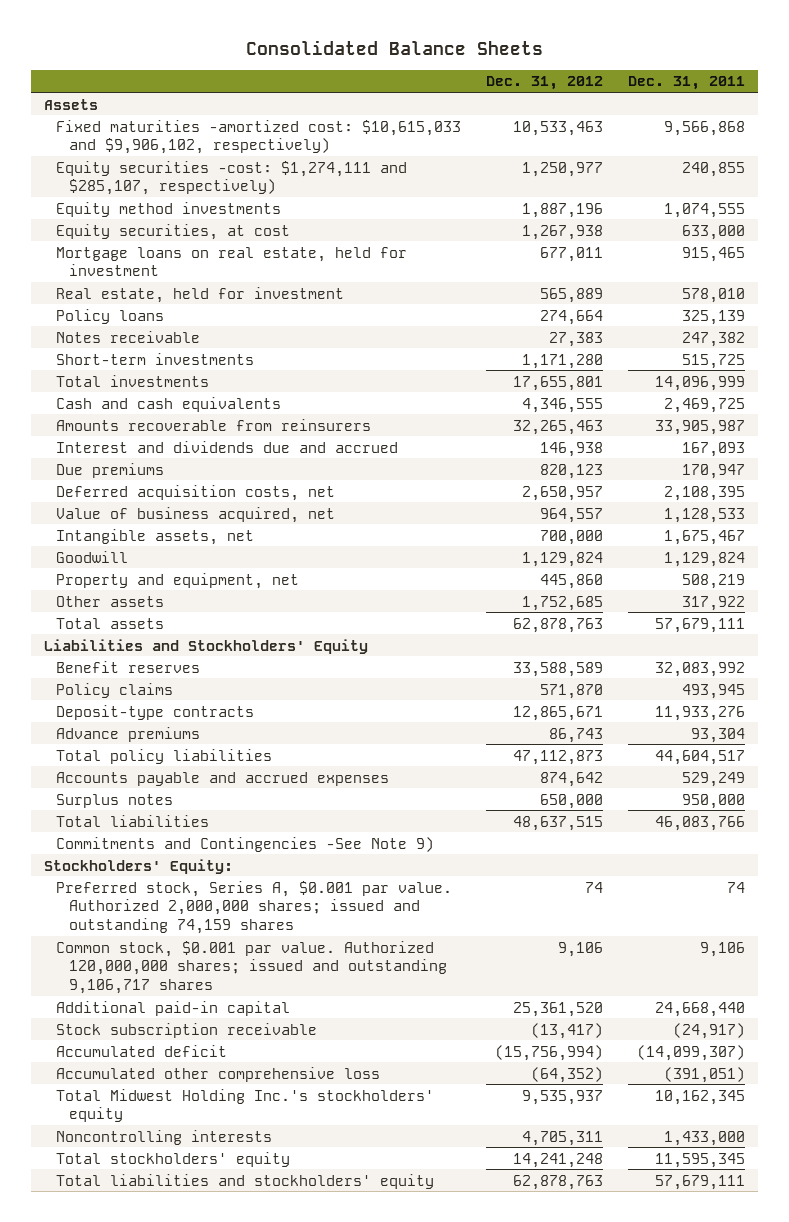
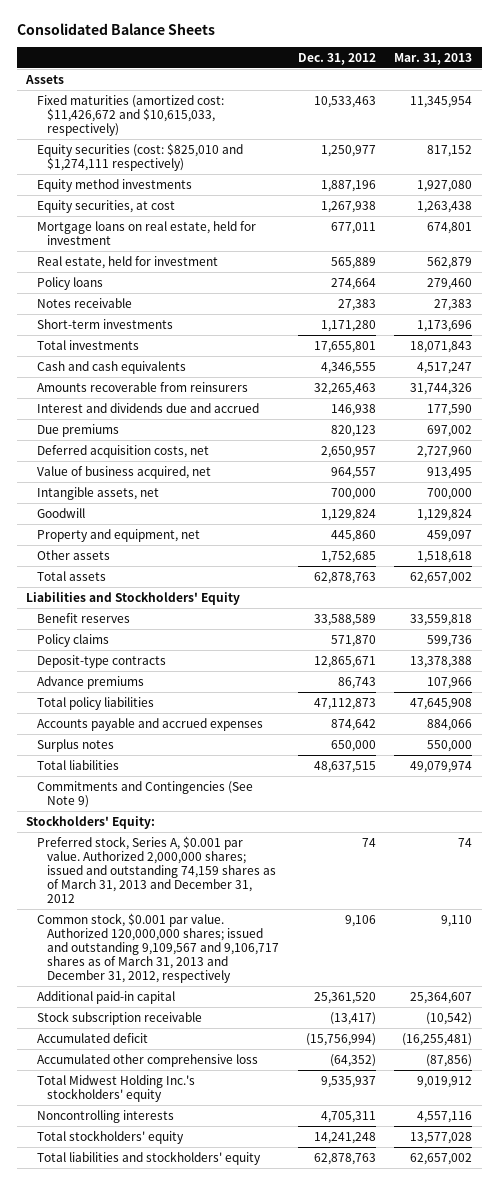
[628,76,746,91] Dec. 31, 2011 -> none
none -> [394,52,473,65] Mar. 31, 2013
[56,119,462,155] Fixed maturities -amortized cost: $10,615,033 and $9,906,102, respectively) -> [36,94,224,137] Fixed maturities (amortized cost: $11,426,672 and $10,615,033, respectively)
[56,160,408,196] Equity securities -cost: $1,274,111 and $285,107, respectively) -> [36,142,243,171] Equity securities (cost: $825,010 and $1,274,111 respectively)
[56,836,435,852] Commitments and Contingencies -See Note 9) -> [36,780,253,808] Commitments and Contingencies (See Note 9)
[56,880,453,935] Preferred stock, Series A, $0.001 par value. Authorized 2,000,000 shares; issued and outstanding 74,159 shares -> [36,835,277,904] Preferred stock, Series A, $0.001 par value. Authorized 2,000,000 shares; issued and outstanding 74,159 shares as of March 31, 2013 and December 31, 2012
[56,940,447,995] Common stock, $0.001 par value. Authorized 120,000,000 shares; issued and outstanding 9,106,717 shares -> [36,912,280,984] Common stock, $0.001 par value. Authorized 120,000,000 shares; issued and outstanding 9,109,567 and 9,106,717 shares as of March 31, 2013 and December 31, 2012, respectively

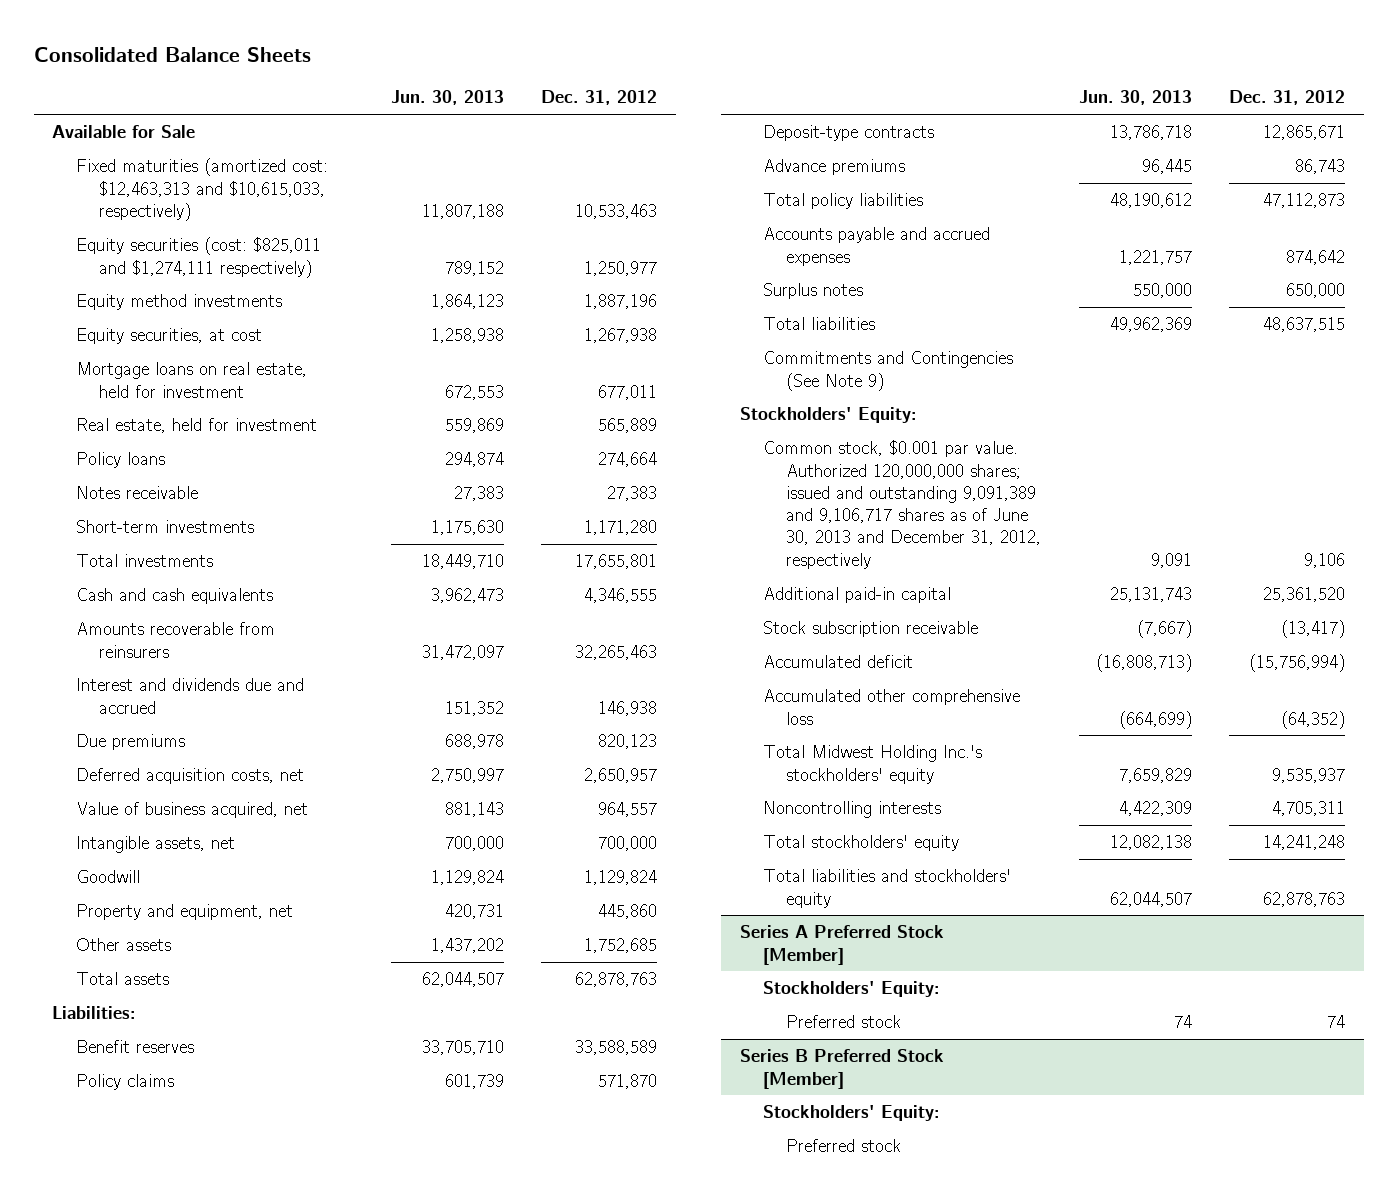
[394,52,473,65] Mar. 31, 2013 -> none
none -> [391,90,505,106] Jun. 30, 2013
[24,74,64,84] Assets -> none
none -> [52,125,196,139] Available for Sale
[36,94,224,137] Fixed maturities (amortized cost: $11,426,672 and $10,615,033, respectively) -> [75,158,328,221] Fixed maturities (amortized cost: $12,463,313 and $10,615,033, respectively)
[36,142,243,171] Equity securities (cost: $825,010 and $1,274,111 respectively) -> [75,237,321,278] Equity securities (cost: $825,011 and $1,274,111 respectively)
[25,591,240,605] Liabilities and Stockholders' Equity -> none
none -> [52,1006,137,1020] Liabilities:
[36,835,277,904] Preferred stock, Series A, $0.001 par value. Authorized 2,000,000 shares; issued and outstanding 74,159 shares as of March 31, 2013 and December 31, 2012 -> none
[36,912,280,984] Common stock, $0.001 par value. Authorized 120,000,000 shares; issued and outstanding 9,109,567 and 9,106,717 shares as of March 31, 2013 and December 31, 2012, respectively -> [763,440,1042,569] Common stock, $0.001 par value. Authorized 120,000,000 shares; issued and outstanding 9,091,389 and 9,106,717 shares as of June 30, 2013 and December 31, 2012, respectively
none -> [740,925,945,965] Series A Preferred Stock [Member]
none -> [763,981,941,998] Stockholders' Equity:
none -> [786,1015,902,1029] Preferred stock
none -> [740,1049,945,1089] Series B Preferred Stock [Member]
none -> [763,1105,941,1122] Stockholders' Equity:
none -> [786,1139,902,1153] Preferred stock

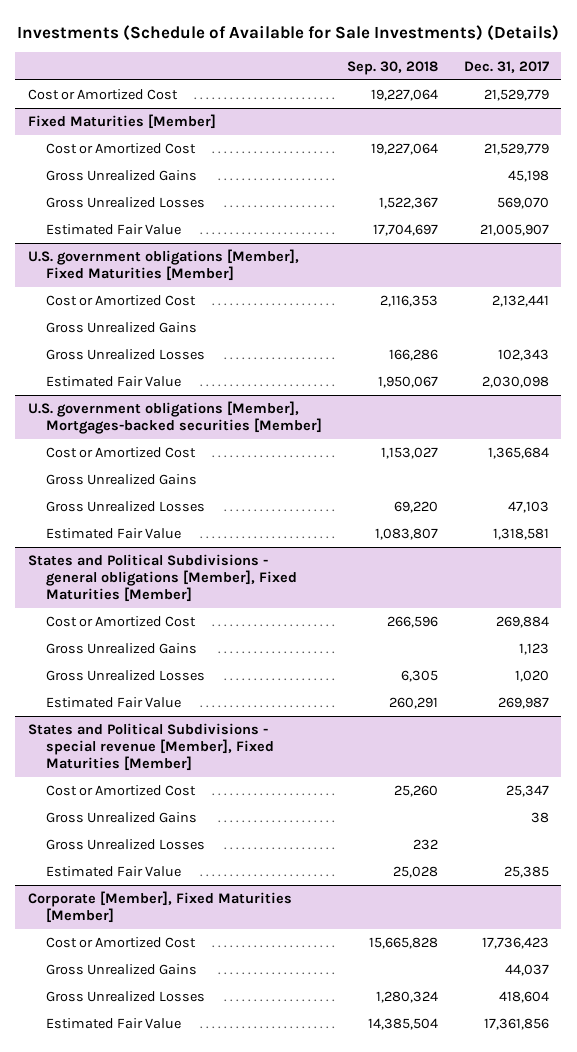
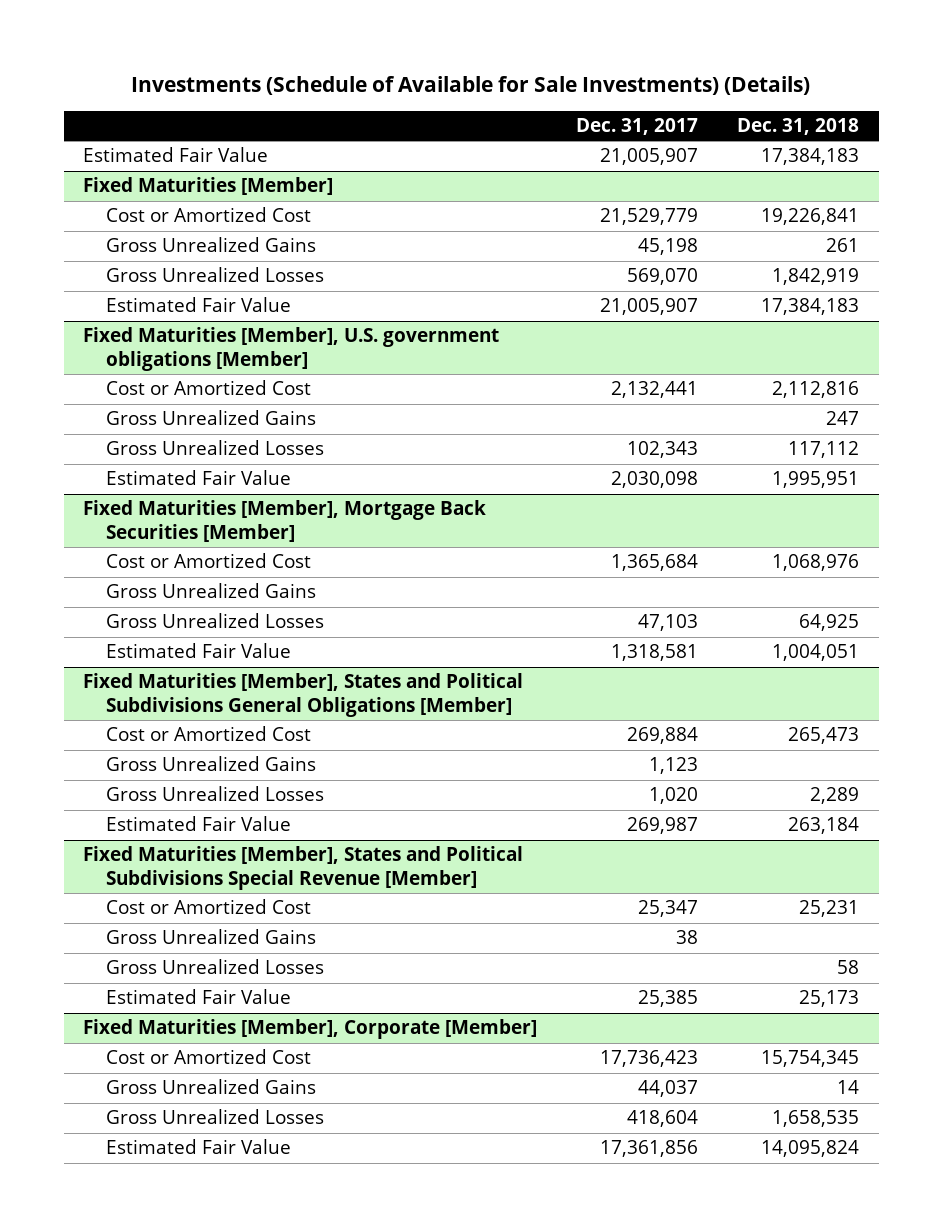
[347,60,439,75] Sep. 30, 2018 -> none
none -> [737,118,860,136] Dec. 31, 2018
[27,89,178,101] Cost or Amortized Cost -> none
none -> [83,147,269,163] Estimated Fair Value
[27,249,299,282] U.S. government obligations [Member], Fixed Maturities [Member] -> [83,327,500,371] Fixed Maturities [Member], U.S. government obligations [Member]
[27,401,322,435] U.S. government obligations [Member], Mortgages-backed securities [Member] -> none
none -> [83,500,487,542] Fixed Maturities [Member], Mortgage Back Securities [Member]
[27,554,297,602] States and Political Subdivisions - general obligations [Member], Fixed Maturities [Member] -> [83,673,524,717] Fixed Maturities [Member], States and Political Subdivisions General Obligations [Member]
[27,723,274,771] States and Political Subdivisions - special revenue [Member], Fixed Maturities [Member] -> [83,846,524,890] Fixed Maturities [Member], States and Political Subdivisions Special Revenue [Member]
[27,891,292,924] Corporate [Member], Fixed Maturities [Member] -> [83,1019,538,1040] Fixed Maturities [Member], Corporate [Member]

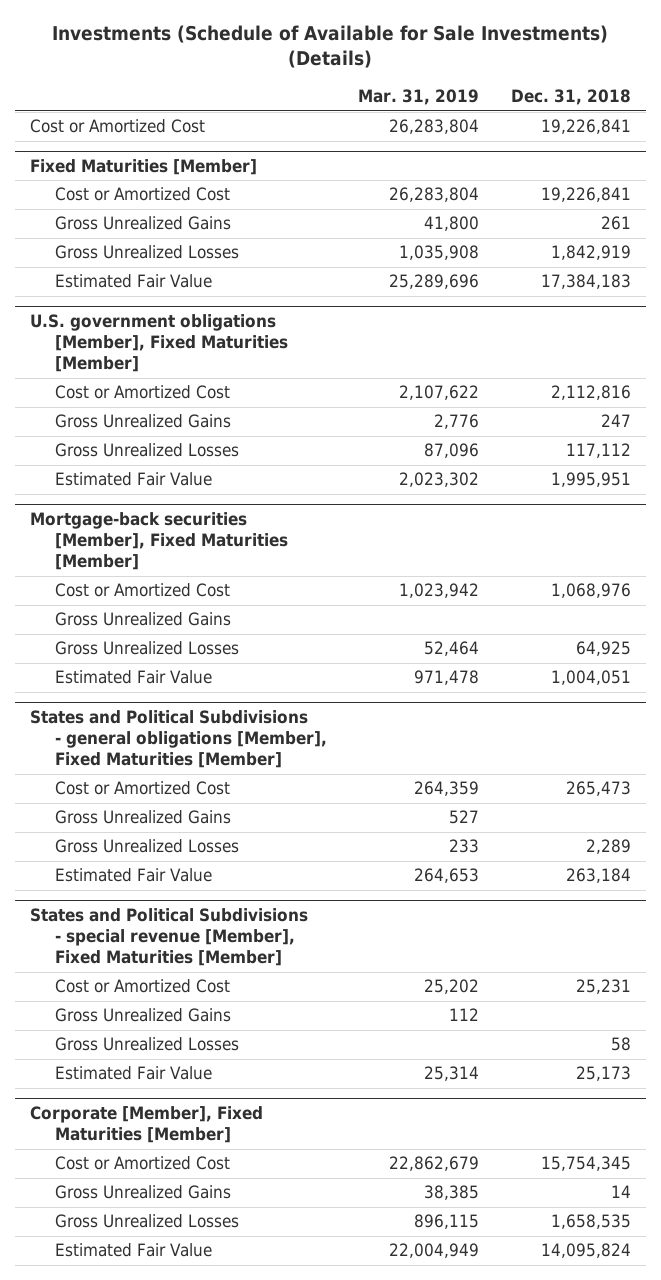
[576,118,699,136] Dec. 31, 2017 -> none
none -> [358,89,480,106] Mar. 31, 2019
[83,147,269,163] Estimated Fair Value -> none
none -> [30,119,206,134] Cost or Amortized Cost
[83,327,500,371] Fixed Maturities [Member], U.S. government obligations [Member] -> [30,313,288,373] U.S. government obligations [Member], Fixed Maturities [Member]
[83,500,487,542] Fixed Maturities [Member], Mortgage Back Securities [Member] -> [30,511,288,571] Mortgage-back securities [Member], Fixed Maturities [Member]
[83,673,524,717] Fixed Maturities [Member], States and Political Subdivisions General Obligations [Member] -> [30,709,327,769] States and Political Subdivisions - general obligations [Member], Fixed Maturities [Member]
[83,846,524,890] Fixed Maturities [Member], States and Political Subdivisions Special Revenue [Member] -> [30,907,309,967] States and Political Subdivisions - special revenue [Member], Fixed Maturities [Member]
[83,1019,538,1040] Fixed Maturities [Member], Corporate [Member] -> [30,1105,264,1144] Corporate [Member], Fixed Maturities [Member]

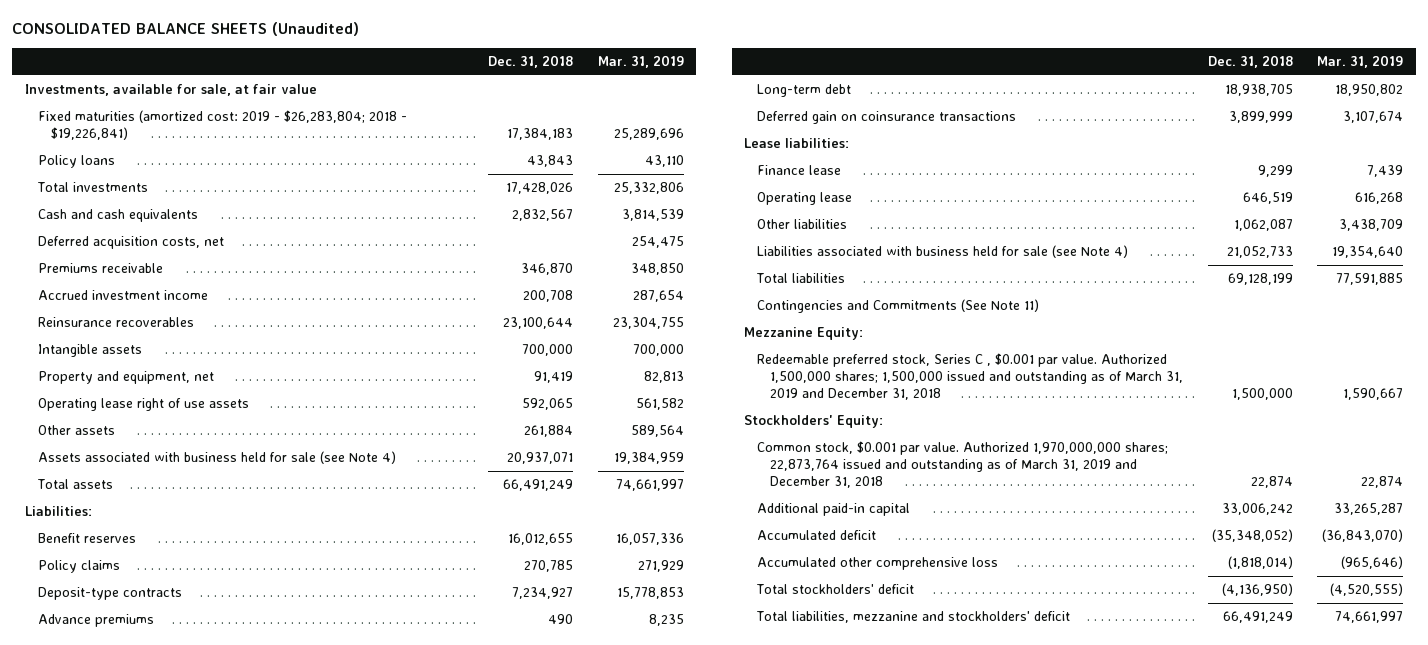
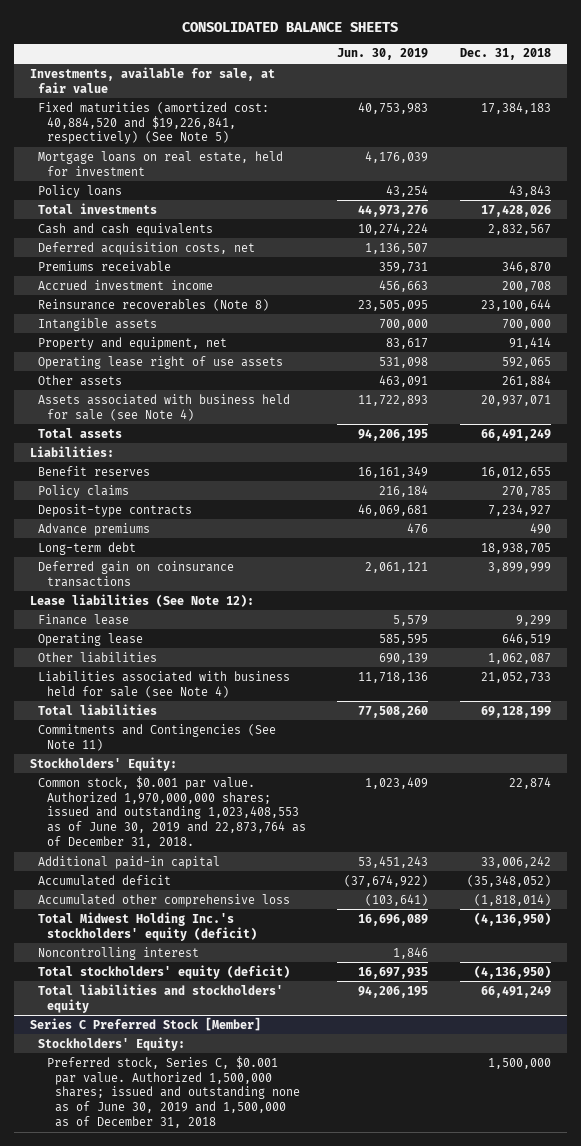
[12,22,360,37] CONSOLIDATED BALANCE SHEETS (Unaudited) -> [182,21,399,32] CONSOLIDATED BALANCE SHEETS
[598,55,685,69] Mar. 31, 2019 -> none
none -> [337,48,429,61] Jun. 30, 2019
[37,110,407,141] Fixed maturities (amortized cost: 2019 - $26,283,804; 2018 - $19,226,841) -> [38,101,270,145] Fixed maturities (amortized cost: 40,884,520 and $19,226,841, respectively) (See Note 5)
none -> [38,150,284,176] Mortgage loans on real estate, held for investment
[37,317,194,328] Reinsurance recoverables -> [38,298,270,311] Reinsurance recoverables (Note 8)
[534,371,574,384] 91,419 -> [509,336,552,349] 91,414
[744,138,850,149] Lease liabilities: -> [29,593,254,607] Lease liabilities (See Note 12):
[744,327,864,341] Mezzanine Equity: -> none
[757,353,1183,401] Redeemable preferred stock, Series C , $0.001 par value. Authorized 1,500,000 shares; 1,500,000 issued and outstanding as of March 31, 2019 and December 31, 2018 -> none
[757,299,1040,314] Contingencies and Commitments (See Note 11) -> [38,723,277,751] Commitments and Contingencies (See Note 11)
[757,441,1169,489] Common stock, $0.001 par value. Authorized 1,970,000,000 shares; 22,873,764 issued and outstanding as of March 31, 2019 and December 31, 2018 -> [38,775,306,848] Common stock, $0.001 par value. Authorized 1,970,000,000 shares; issued and outstanding 1,023,408,553 as of June 30, 2019 and 22,873,764 as of December 31, 2018.
[756,584,915,595] Total stockholders' deficit -> [38,911,257,941] Total Midwest Holding Inc.'s stockholders' equity (deficit)
none -> [38,946,200,960] Noncontrolling interest
none -> [38,964,291,979] Total stockholders' equity (deficit)
[756,611,1071,624] Total liabilities, mezzanine and stockholders' deficit -> [38,983,284,1013] Total liabilities and stockholders' equity
none -> [29,1016,261,1031] Series C Preferred Stock [Member]
none -> [38,1036,186,1051] Stockholders' Equity:
none -> [46,1055,301,1128] Preferred stock, Series C, $0.001 par value. Authorized 1,500,000 shares; issued and outstanding none as of June 30, 2019 and 1,500,000 as of December 31, 2018

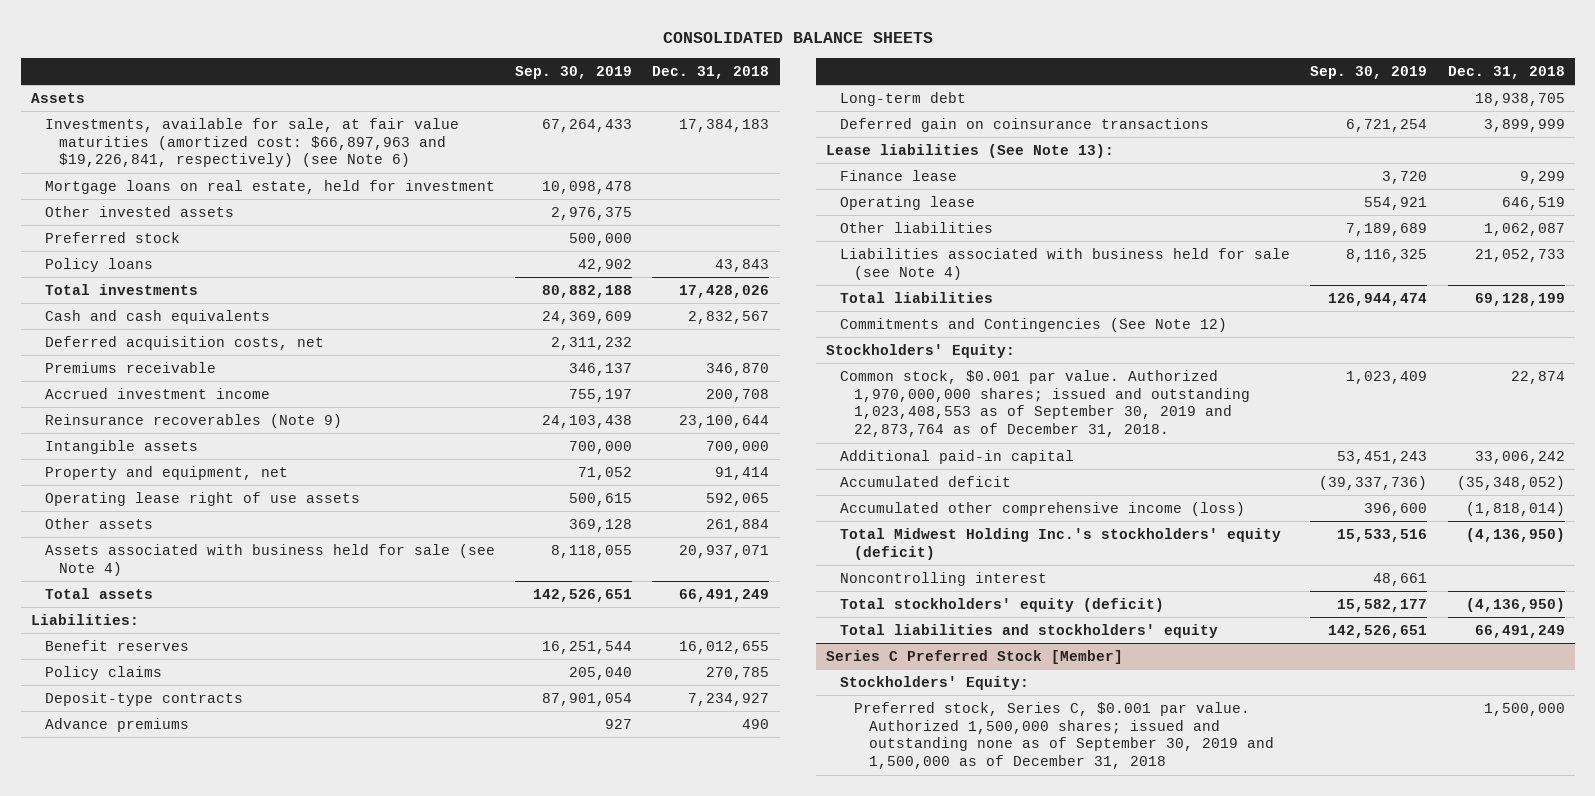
[337,48,429,61] Jun. 30, 2019 -> none
none -> [515,65,633,79] Sep. 30, 2019
[29,66,275,93] Investments, available for sale, at fair value -> none
none -> [30,93,85,104] Assets
[38,101,270,145] Fixed maturities (amortized cost: 40,884,520 and $19,226,841, respectively) (See Note 5) -> [45,118,460,168] Investments, available for sale, at fair value maturities (amortized cost: $66,897,963 and $19,226,841, respectively) (see Note 6)
none -> [45,206,235,218] Other invested assets
none -> [45,232,181,244] Preferred stock
[38,298,270,311] Reinsurance recoverables (Note 8) -> [45,414,343,429] Reinsurance recoverables (Note 9)
[29,593,254,607] Lease liabilities (See Note 12): -> [825,144,1114,159] Lease liabilities (See Note 13):
[38,723,277,751] Commitments and Contingencies (See Note 11) -> [840,318,1228,333] Commitments and Contingencies (See Note 12)
[38,775,306,848] Common stock, $0.001 par value. Authorized 1,970,000,000 shares; issued and outstanding 1,023,408,553 as of June 30, 2019 and 22,873,764 as of December 31, 2018. -> [840,370,1251,438] Common stock, $0.001 par value. Authorized 1,970,000,000 shares; issued and outstanding 1,023,408,553 as of September 30, 2019 and 22,873,764 as of December 31, 2018.
[38,893,291,907] Accumulated other comprehensive loss -> [840,502,1246,517] Accumulated other comprehensive income (loss)
[46,1055,301,1128] Preferred stock, Series C, $0.001 par value. Authorized 1,500,000 shares; issued and outstanding none as of June 30, 2019 and 1,500,000 as of December 31, 2018 -> [854,702,1274,770] Preferred stock, Series C, $0.001 par value. Authorized 1,500,000 shares; issued and outstanding none as of September 30, 2019 and 1,500,000 as of December 31, 2018

